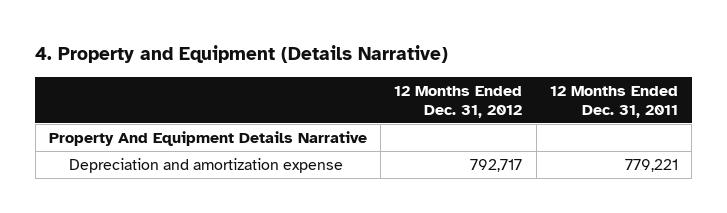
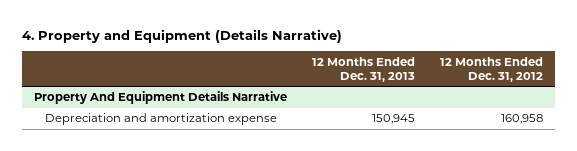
[549,85,678,118] 12 Months Ended Dec. 31, 2011 -> none
none -> [312,56,416,82] 12 Months Ended Dec. 31, 2013
[470,159,523,173] 792,717 -> [500,114,543,125] 160,958

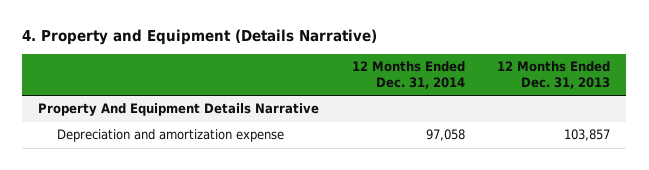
[439,56,543,82] 12 Months Ended Dec. 31, 2012 -> none
none -> [351,61,465,89] 12 Months Ended Dec. 31, 2014
[372,114,416,125] 150,945 -> [564,129,611,142] 103,857

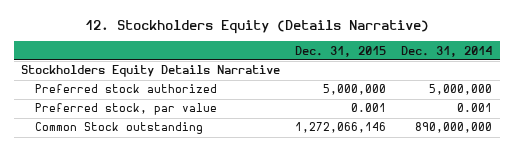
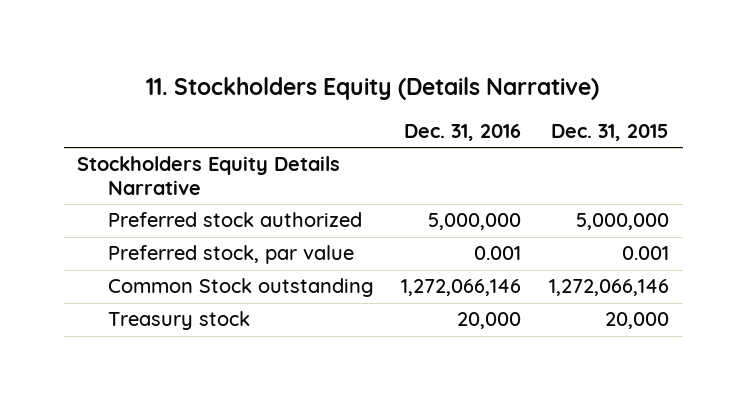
[84,20,429,35] 12. Stockholders Equity (Details Narrative) -> [146,76,600,100] 11. Stockholders Equity (Details Narrative)
[401,45,493,57] Dec. 31, 2014 -> none
none -> [404,123,522,141] Dec. 31, 2016
none -> [107,311,250,331] Treasury stock

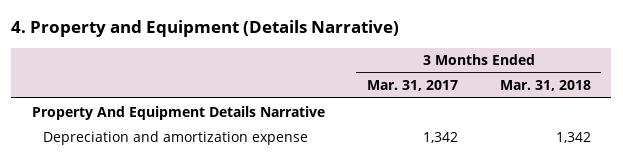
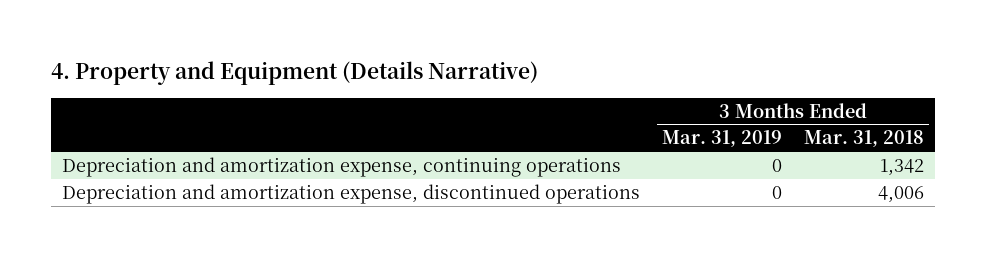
[366,80,458,92] Mar. 31, 2017 -> none
none -> [661,130,782,148] Mar. 31, 2019
[32,105,326,120] Property And Equipment Details Narrative -> none
[42,130,308,145] Depreciation and amortization expense -> [62,156,622,177] Depreciation and amortization expense, continuing operations
none -> [62,183,641,204] Depreciation and amortization expense, discontinued operations

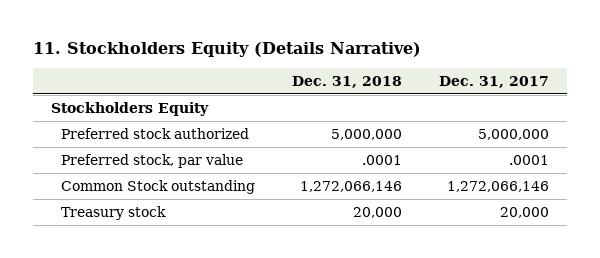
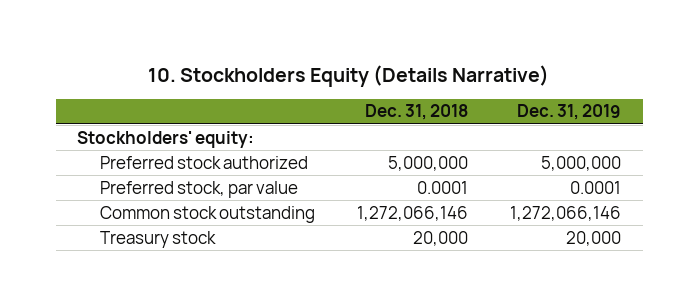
[32,42,421,58] 11. Stockholders Equity (Details Narrative) -> [148,64,550,87] 10. Stockholders Equity (Details Narrative)
[438,75,549,88] Dec. 31, 2017 -> none
none -> [517,104,622,121] Dec. 31, 2019
[51,101,210,116] Stockholders Equity -> [76,130,254,148] Stockholders' equity:
[362,154,403,165] .0001 -> [417,180,469,194] 0.0001
[61,179,256,194] Common Stock outstanding -> [99,205,315,223] Common stock outstanding

